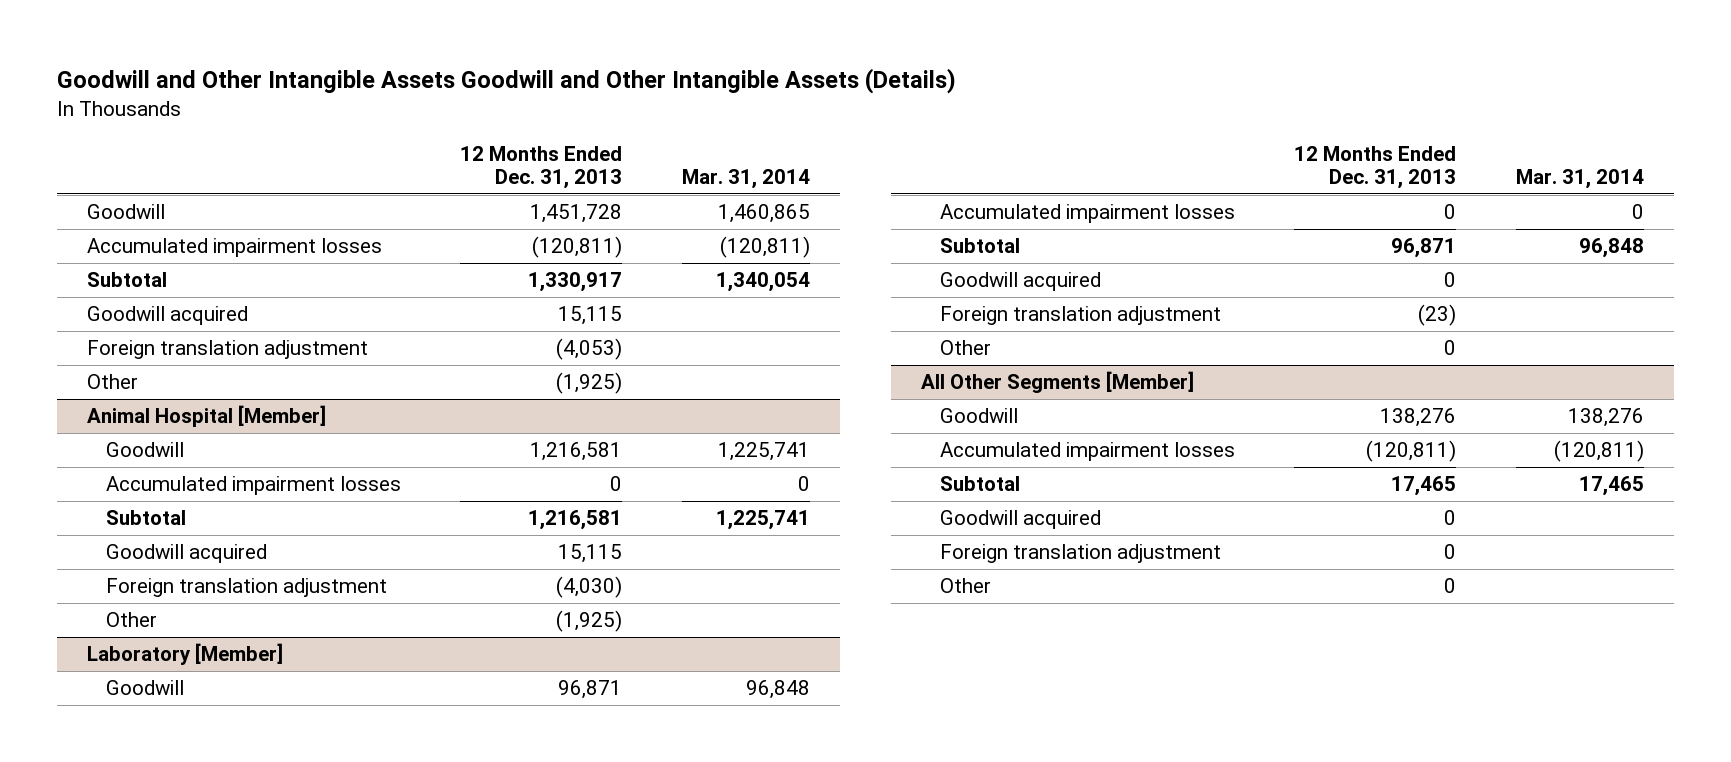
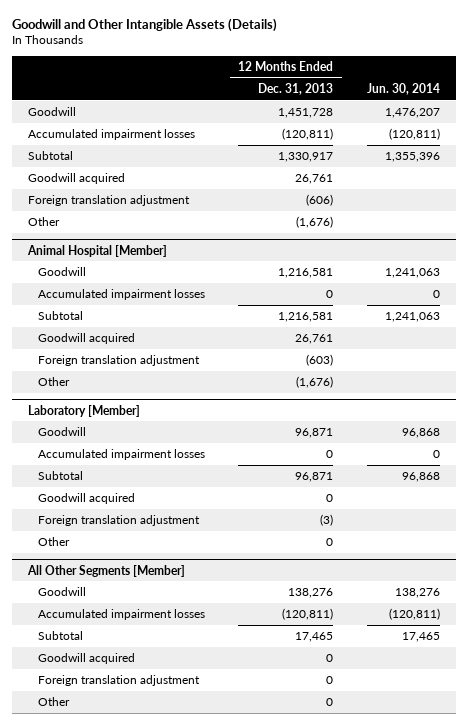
[56,68,956,95] Goodwill and Other Intangible Assets Goodwill and Other Intangible Assets (Details) -> [11,18,277,33] Goodwill and Other Intangible Assets (Details)
[682,168,811,189] Mar. 31, 2014 -> none
none -> [366,82,440,95] Jun. 30, 2014
[558,306,623,326] 15,115 -> [295,174,334,185] 26,761
[556,338,623,361] (4,053) -> [306,194,334,207] (606)
[556,372,623,395] (1,925) -> [296,216,334,229] (1,676)
[558,544,623,564] 15,115 -> [295,334,334,345] 26,761
[556,576,623,599] (4,030) -> [306,354,334,367] (603)
[556,610,623,633] (1,925) -> [296,376,334,389] (1,676)
[1418,304,1457,327] (23) -> [320,514,334,527] (3)

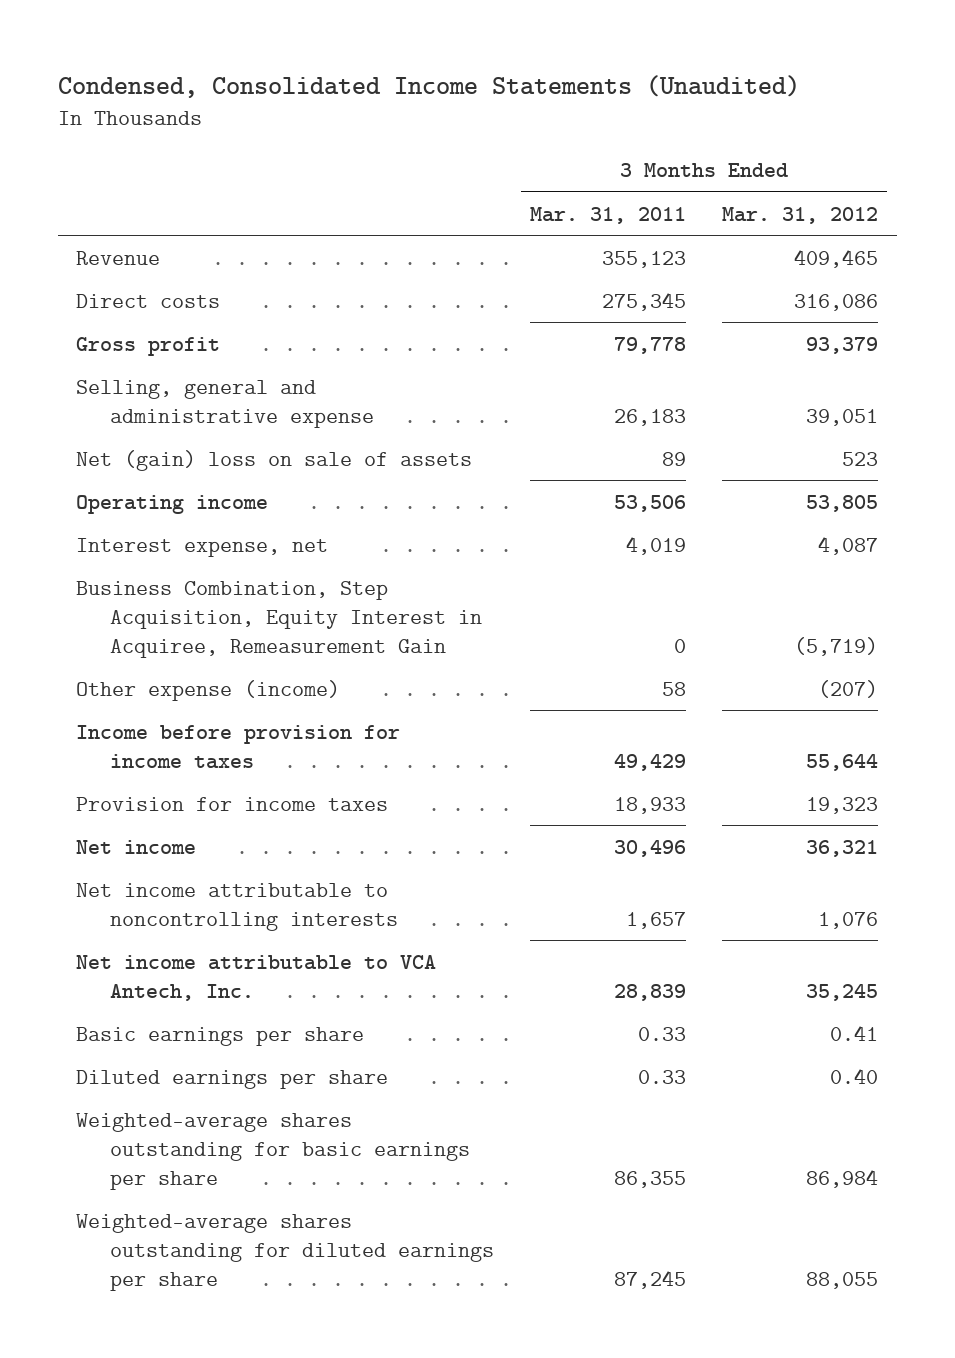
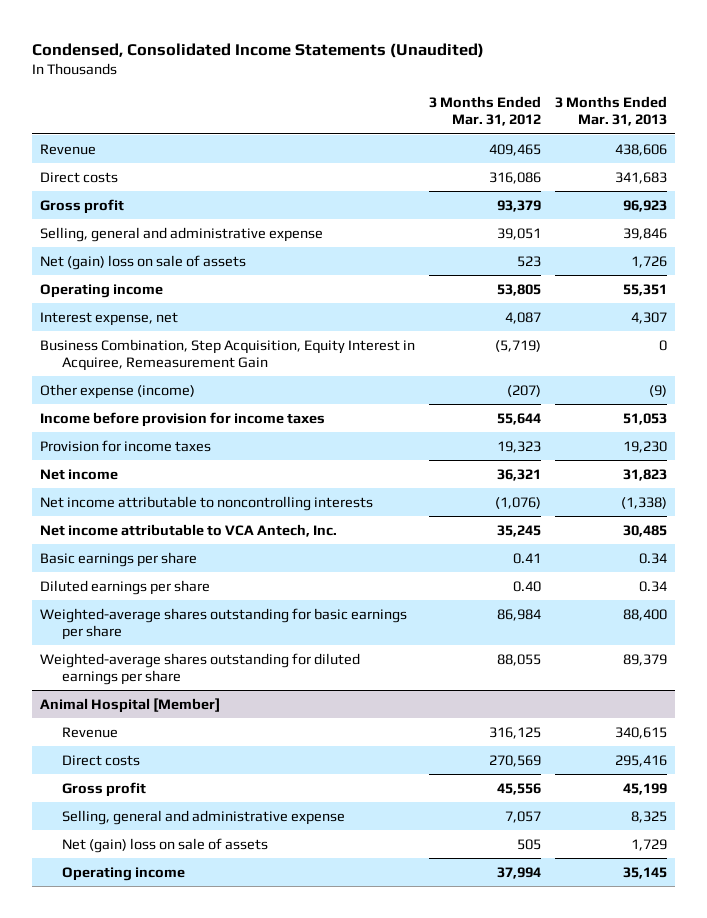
[530,206,687,224] Mar. 31, 2011 -> none
none -> [555,96,668,127] 3 Months Ended Mar. 31, 2013
[818,911,879,929] 1,076 -> [495,496,542,509] (1,076)
none -> [39,697,220,713] Animal Hospital [Member]
none -> [62,726,119,738] Revenue
none -> [62,754,141,766] Direct costs
none -> [62,781,147,797] Gross profit
none -> [62,809,346,825] Selling, general and administrative expense
none -> [62,837,269,853] Net (gain) loss on sale of assets
none -> [62,866,186,881] Operating income

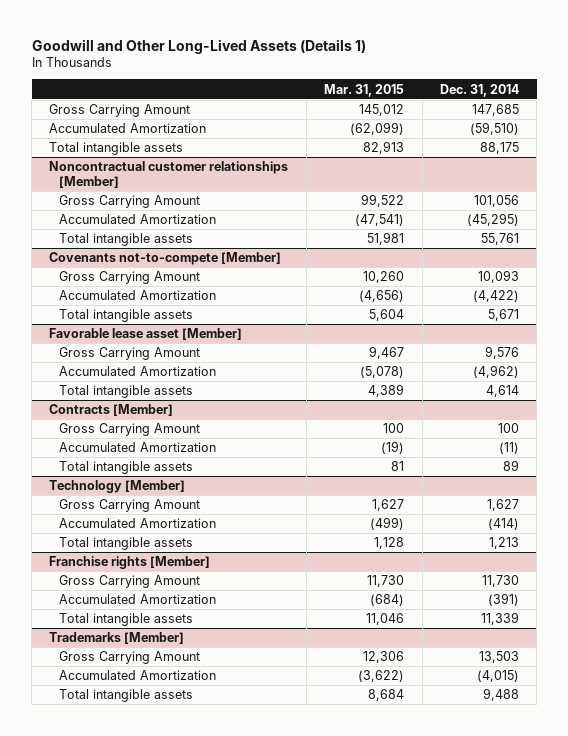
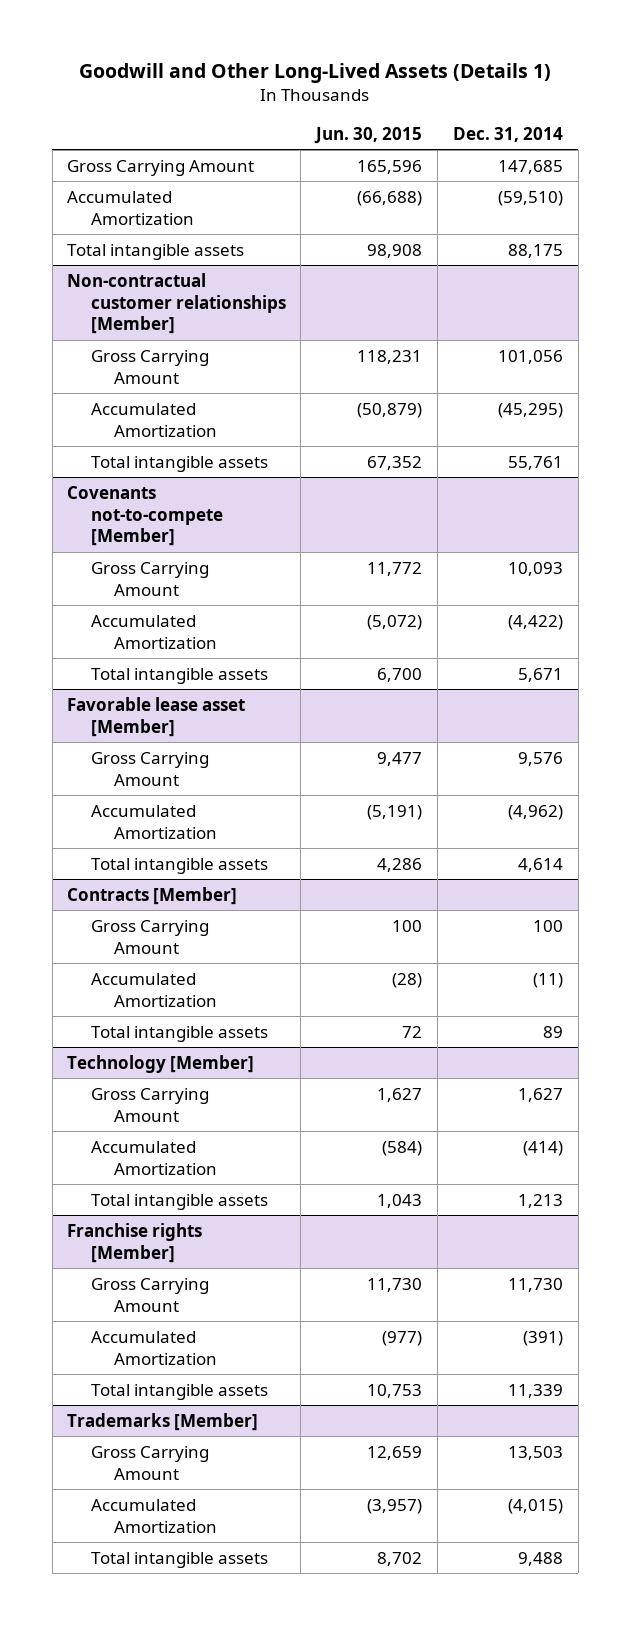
[324,83,405,97] Mar. 31, 2015 -> none
none -> [314,126,423,144] Jun. 30, 2015
[49,161,289,188] Noncontractual customer relationships [Member] -> [67,272,286,335] Non-contractual customer relationships [Member]

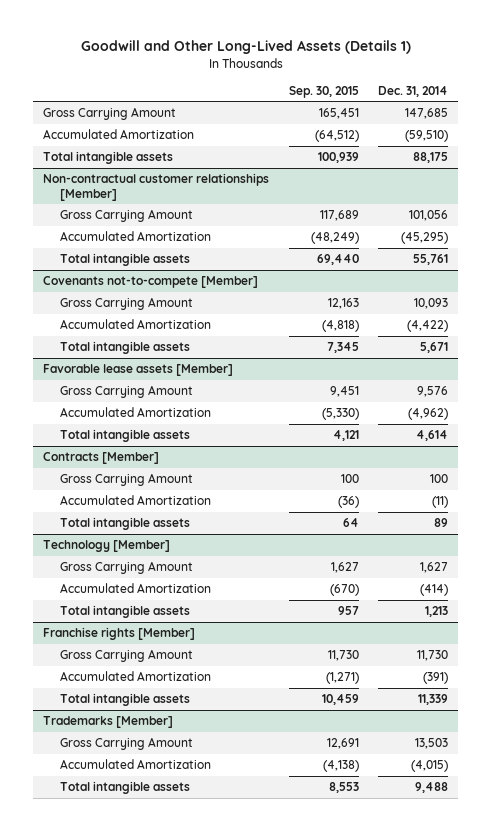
[314,126,423,144] Jun. 30, 2015 -> none
none -> [288,85,359,98] Sep. 30, 2015
[67,696,246,737] Favorable lease asset [Member] -> [42,364,233,377] Favorable lease assets [Member]

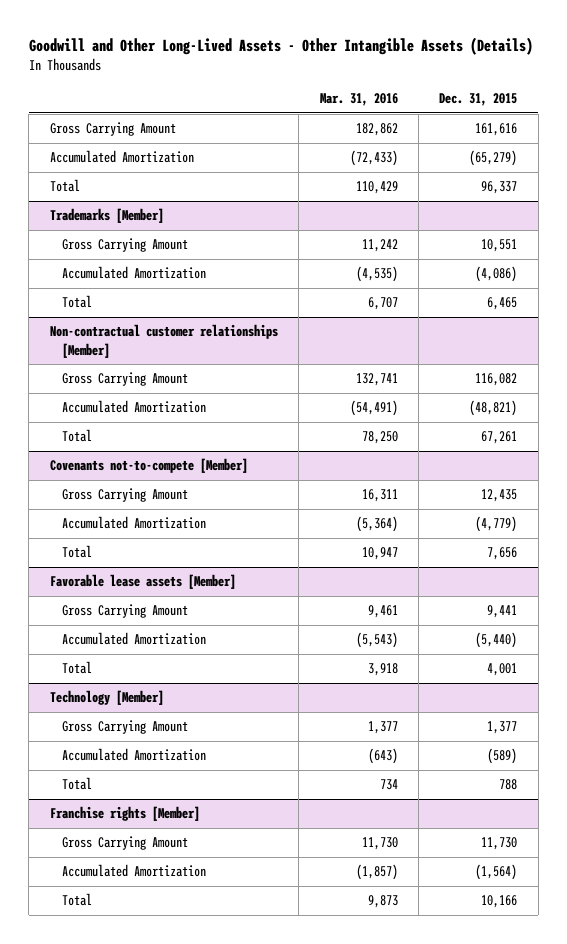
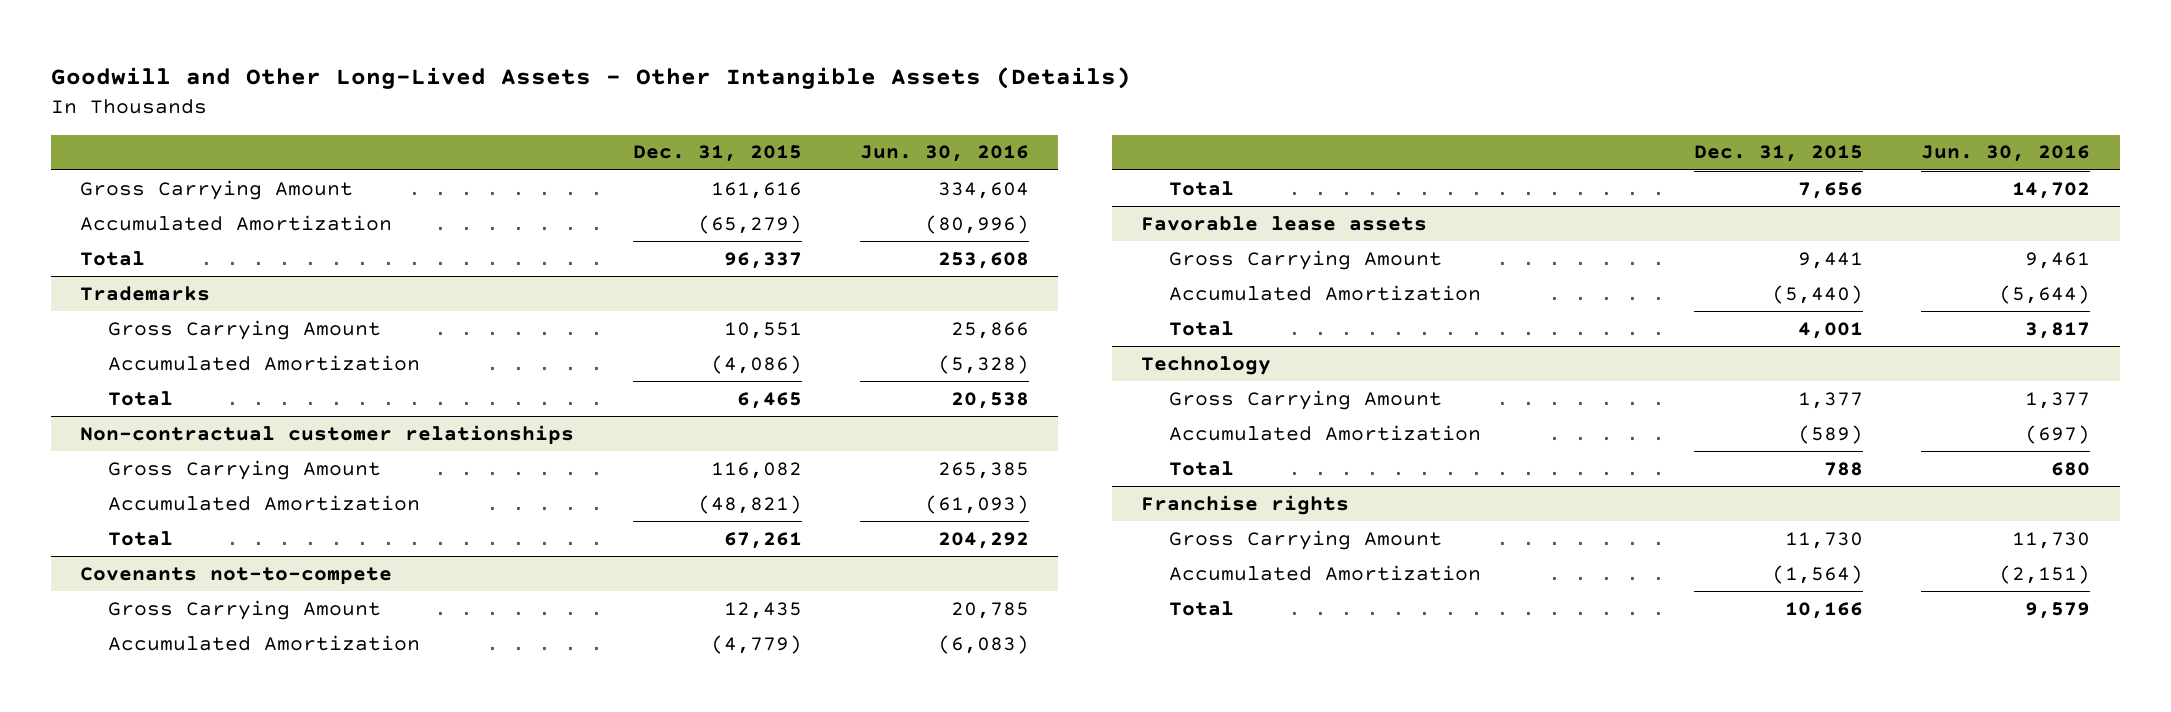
[319,93,398,107] Mar. 31, 2016 -> none
none -> [860,145,1030,163] Jun. 30, 2016
[49,208,164,224] Trademarks [Member] -> [80,285,211,301] Trademarks
[49,324,278,358] Non-contractual customer relationships [Member] -> [80,424,575,445] Non-contractual customer relationships
[49,458,248,474] Covenants not-to-compete [Member] -> [80,566,393,585] Covenants not-to-compete
[49,574,236,590] Favorable lease assets [Member] -> [1141,215,1428,231] Favorable lease assets
[49,690,164,706] Technology [Member] -> [1141,355,1272,375] Technology
[49,806,200,822] Franchise rights [Member] -> [1141,494,1350,515] Franchise rights

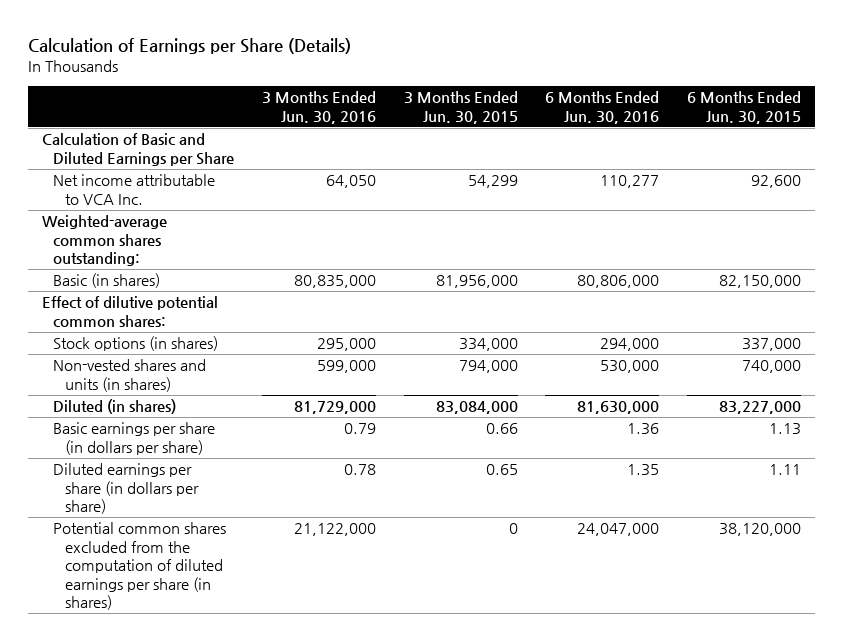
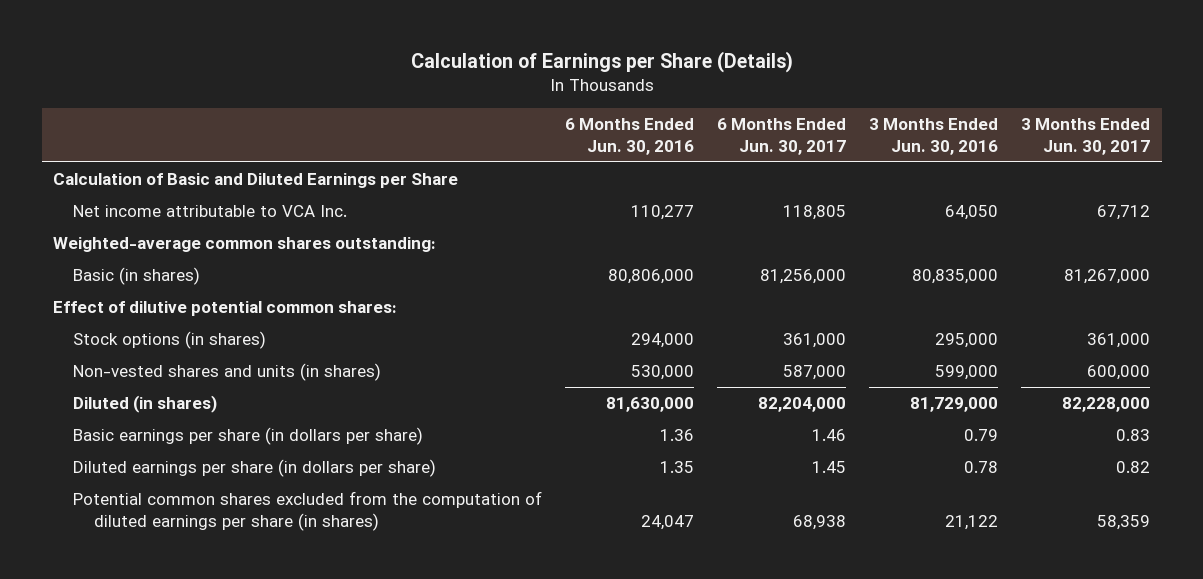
[403,91,518,124] 3 Months Ended Jun. 30, 2015 -> none
[687,91,802,124] 6 Months Ended Jun. 30, 2015 -> none
none -> [717,118,847,156] 6 Months Ended Jun. 30, 2017
none -> [1021,118,1151,156] 3 Months Ended Jun. 30, 2017
[294,523,377,537] 21,122,000 -> [945,514,999,530] 21,122
[577,523,660,537] 24,047,000 -> [641,514,695,530] 24,047

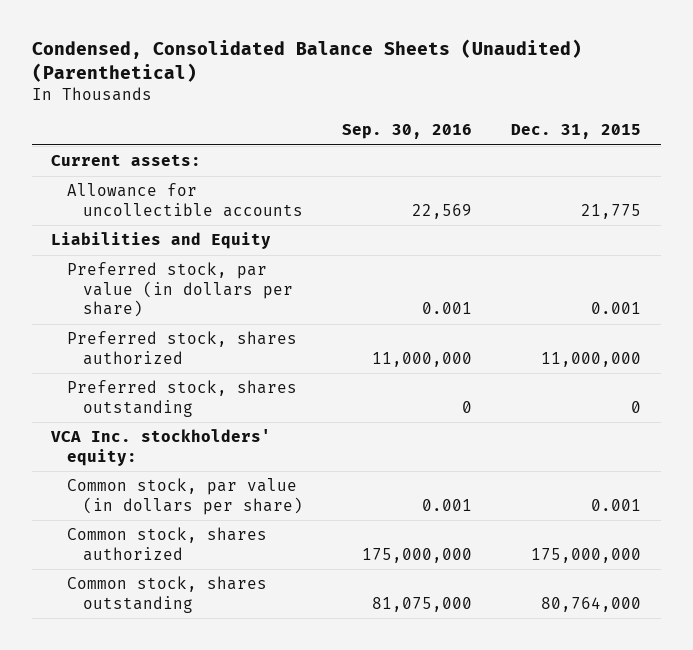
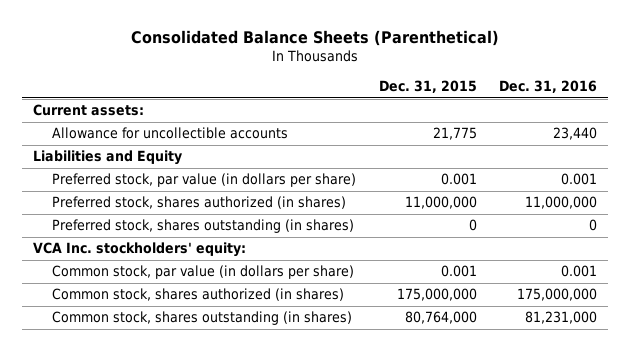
[31,39,582,83] Condensed, Consolidated Balance Sheets (Unaudited) (Parenthetical) -> [131,30,500,47] Consolidated Balance Sheets (Parenthetical)
[342,124,473,140] Sep. 30, 2016 -> none
none -> [499,80,598,94] Dec. 31, 2016
[67,331,298,365] Preferred stock, shares authorized -> [52,196,347,210] Preferred stock, shares authorized (in shares)
[67,380,298,417] Preferred stock, shares outstanding -> [52,219,355,234] Preferred stock, shares outstanding (in shares)
[67,527,268,561] Common stock, shares authorized -> [52,288,345,302] Common stock, shares authorized (in shares)
[67,576,268,613] Common stock, shares outstanding -> [52,311,353,326] Common stock, shares outstanding (in shares)

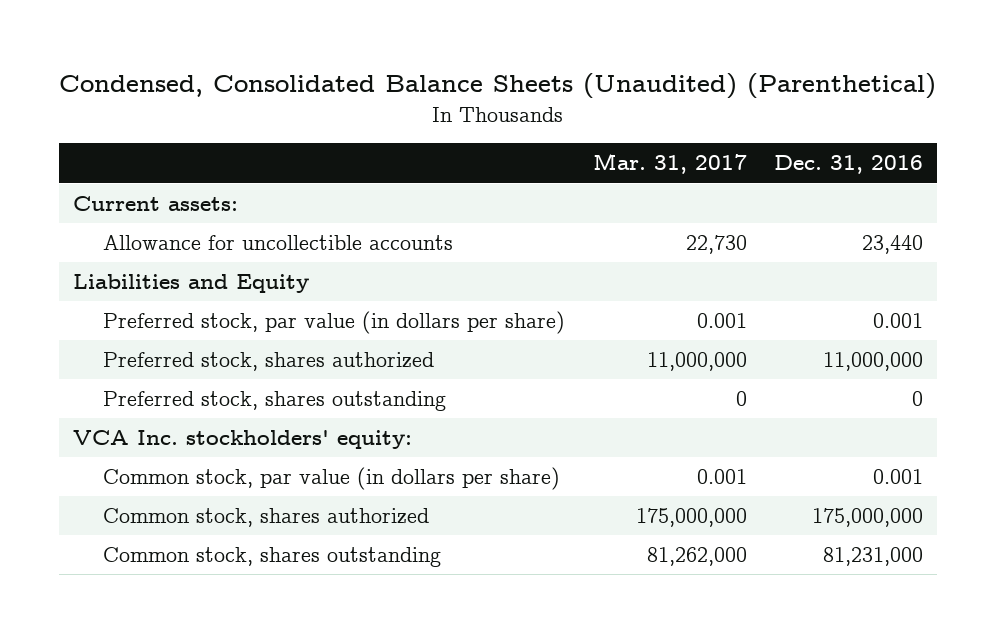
[131,30,500,47] Consolidated Balance Sheets (Parenthetical) -> [58,73,936,100] Condensed, Consolidated Balance Sheets (Unaudited) (Parenthetical)
[378,80,477,94] Dec. 31, 2015 -> none
none -> [592,153,747,175] Mar. 31, 2017
[52,196,347,210] Preferred stock, shares authorized (in shares) -> [103,352,435,372] Preferred stock, shares authorized
[52,219,355,234] Preferred stock, shares outstanding (in shares) -> [103,391,447,412] Preferred stock, shares outstanding
[52,288,345,302] Common stock, shares authorized (in shares) -> [103,508,430,528] Common stock, shares authorized
[52,311,353,326] Common stock, shares outstanding (in shares) -> [103,547,442,568] Common stock, shares outstanding

